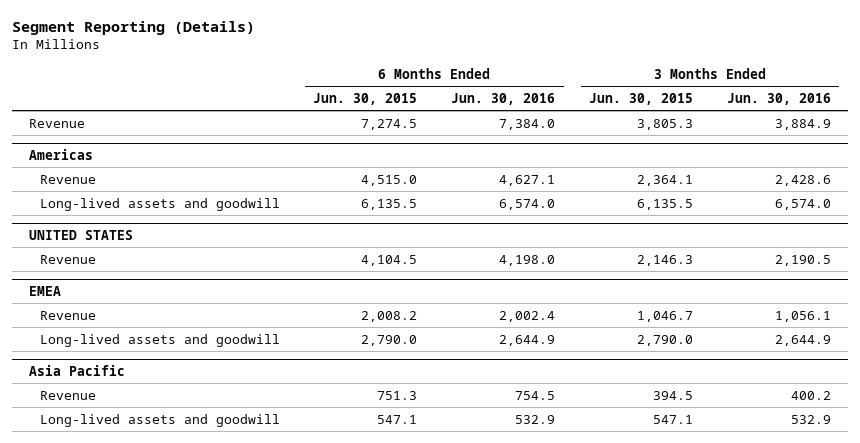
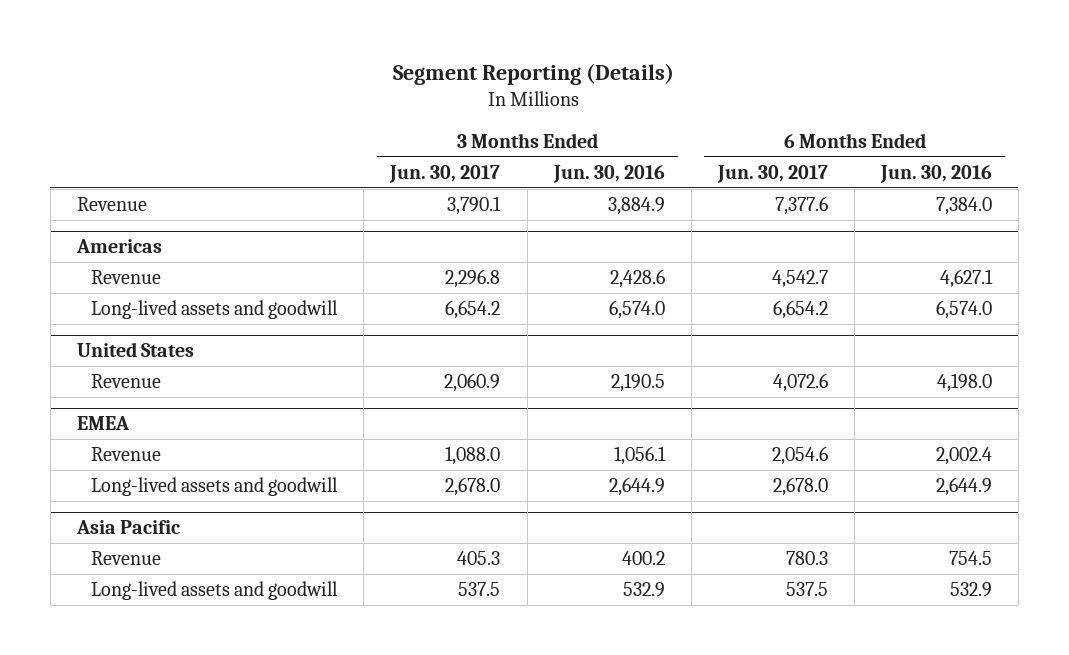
[313,92,418,105] Jun. 30, 2015 -> none
[589,92,694,105] Jun. 30, 2015 -> none
none -> [389,164,501,183] Jun. 30, 2017
none -> [716,164,828,183] Jun. 30, 2017
[28,229,133,240] UNITED STATES -> [76,342,194,358] United States

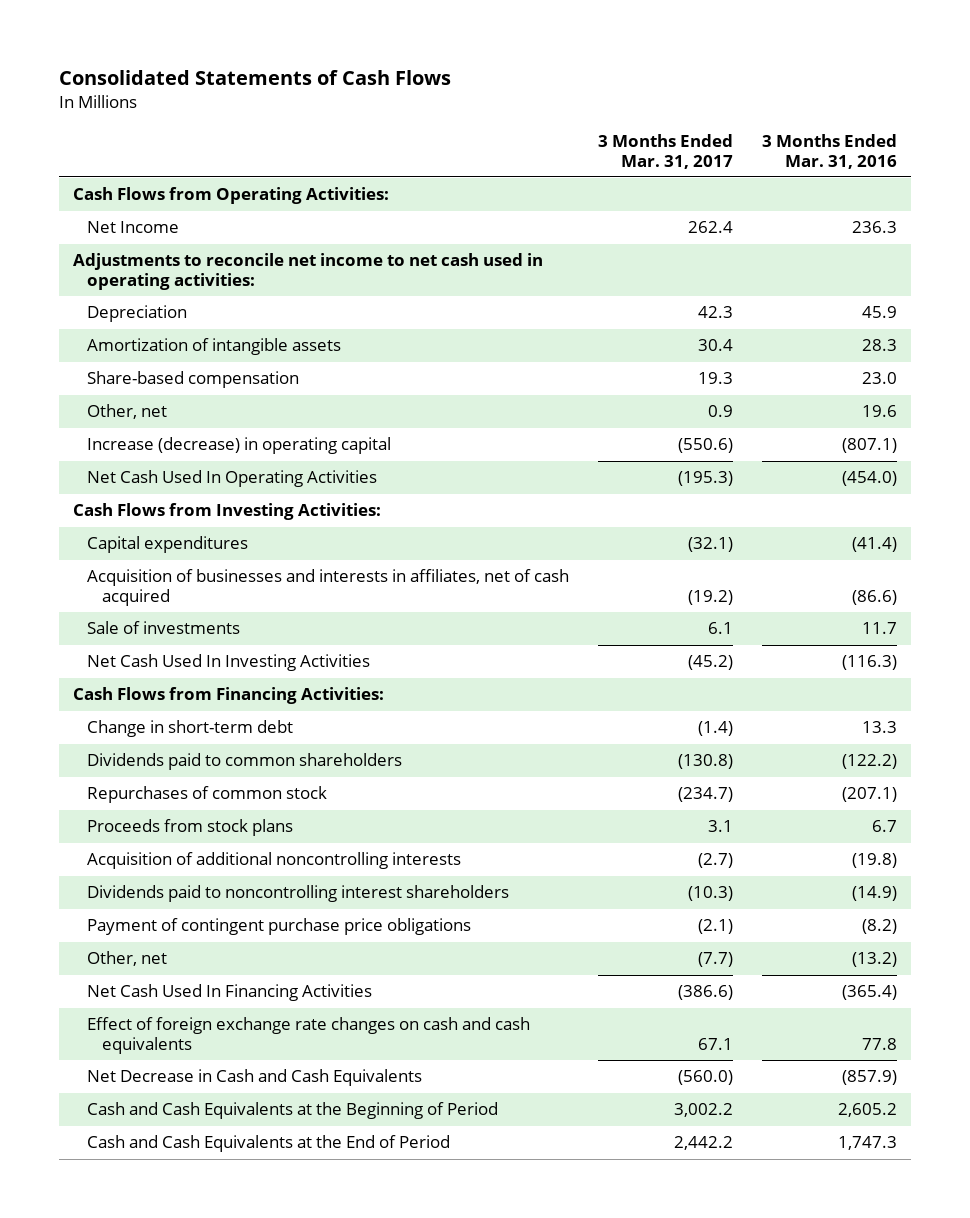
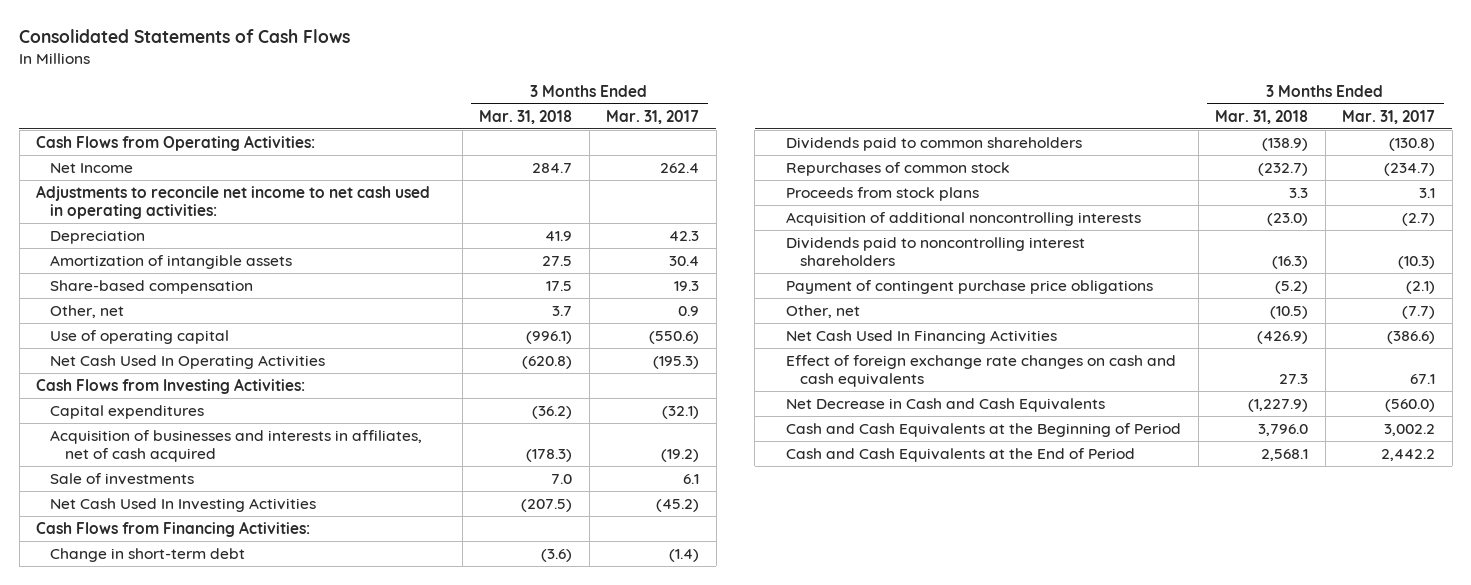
[761,133,897,169] 3 Months Ended Mar. 31, 2016 -> none
none -> [479,109,573,124] Mar. 31, 2018
[87,437,392,455] Increase (decrease) in operating capital -> [50,329,230,344] Use of operating capital

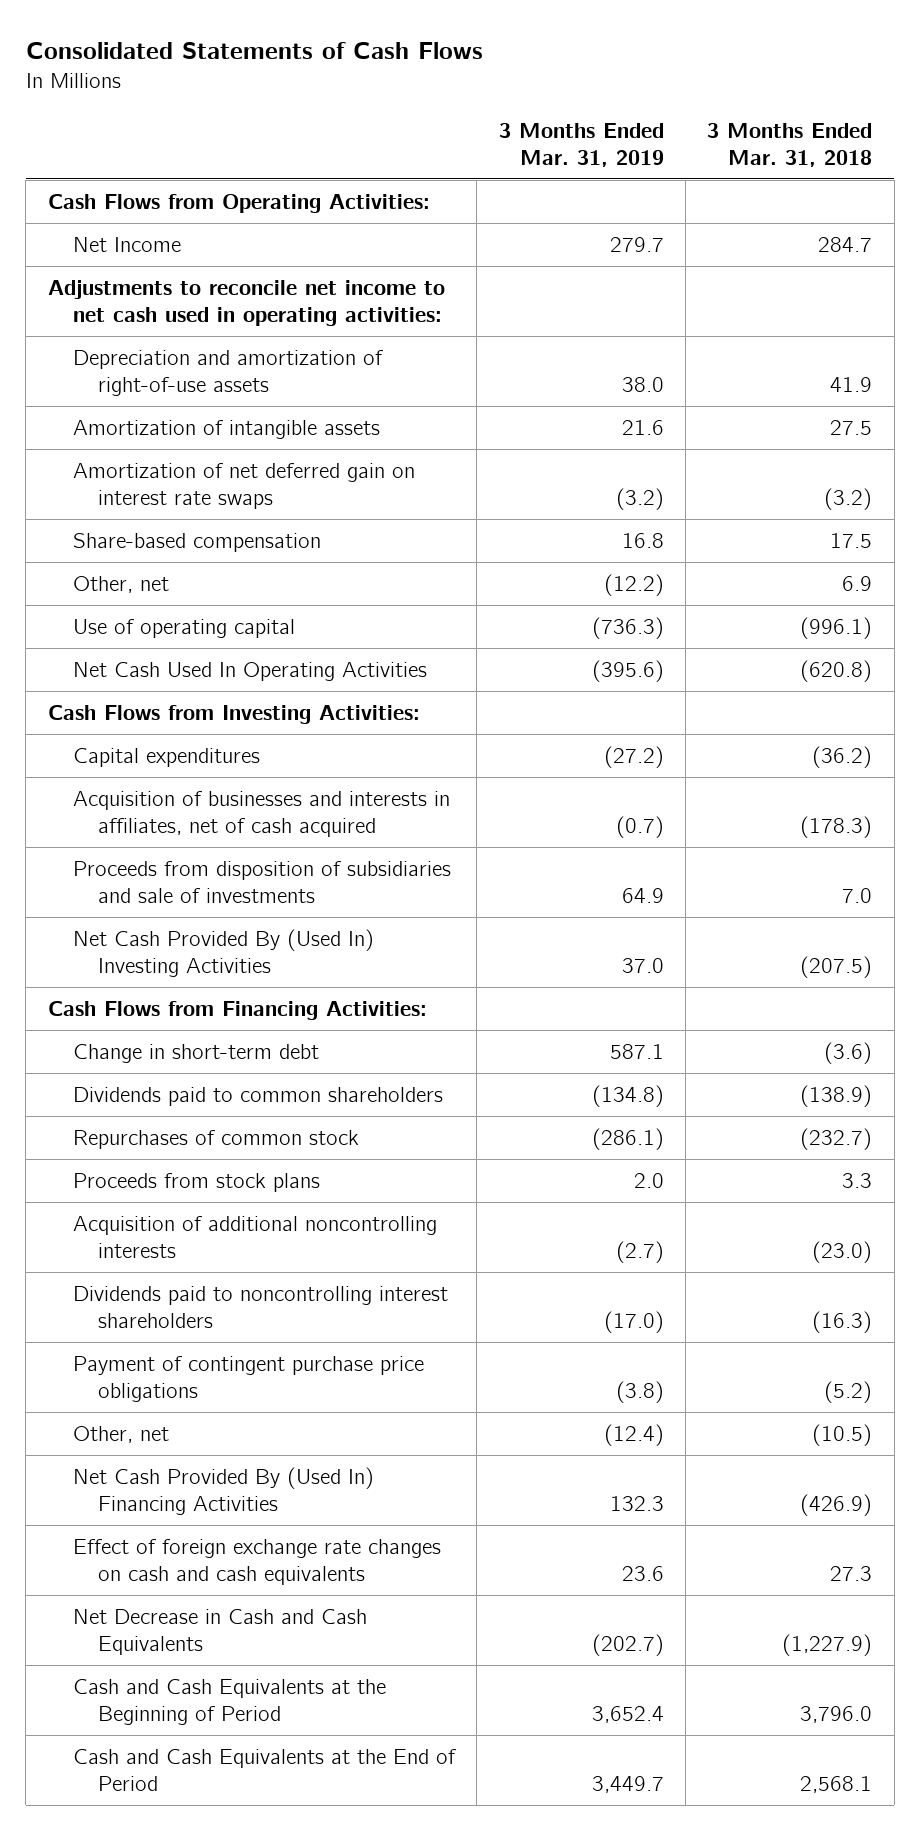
[606,109,700,124] Mar. 31, 2017 -> none
none -> [498,122,664,167] 3 Months Ended Mar. 31, 2019
[50,229,146,244] Depreciation -> [72,349,383,396] Depreciation and amortization of right-of-use assets
none -> [72,462,415,509] Amortization of net deferred gain on interest rate swaps
[552,305,573,316] 3.7 -> [842,575,873,591] 6.9
[50,472,195,485] Sale of investments -> none
none -> [72,860,451,903] Proceeds from disposition of subsidiaries and sale of investments
[50,497,317,512] Net Cash Used In Investing Activities -> [72,928,374,977] Net Cash Provided By (Used In) Investing Activities
[786,329,1058,344] Net Cash Used In Financing Activities -> [72,1466,374,1515] Net Cash Provided By (Used In) Financing Activities

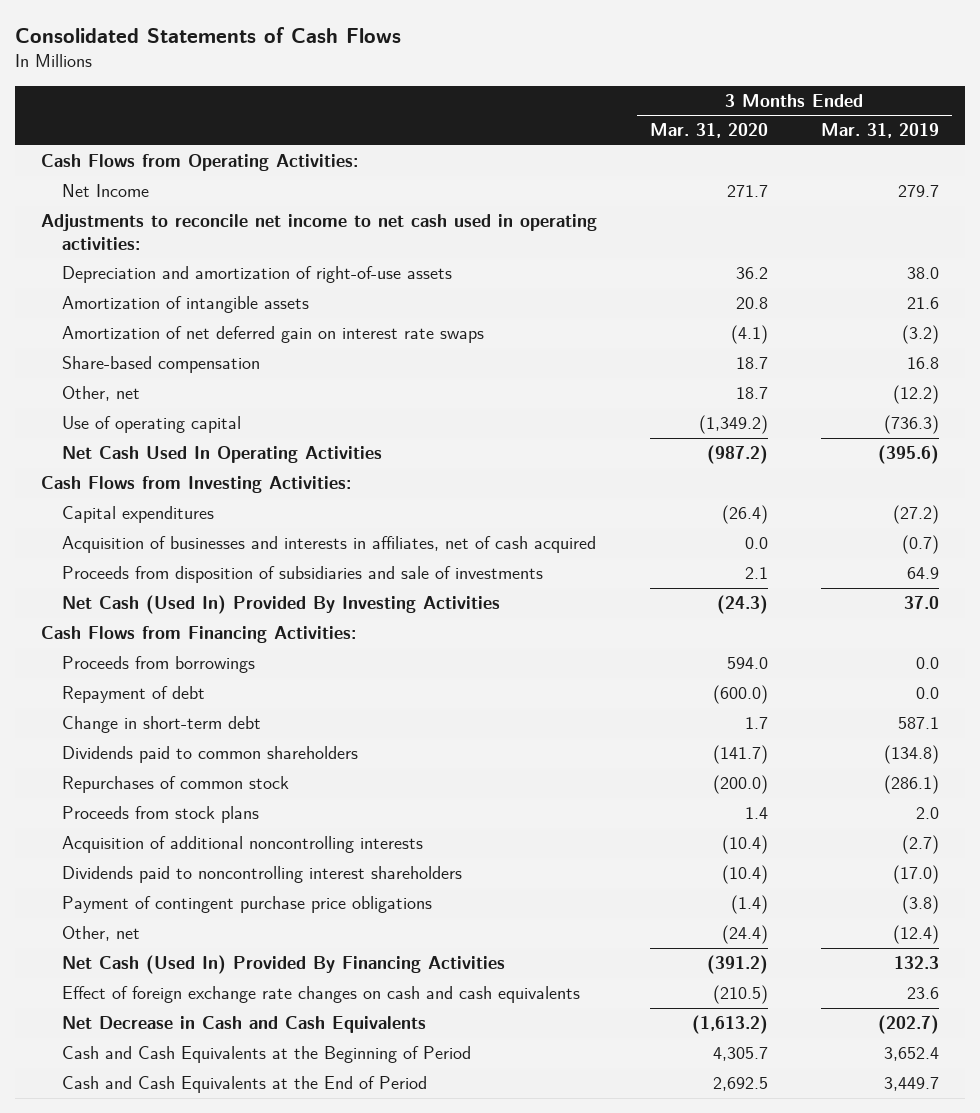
[707,122,873,167] 3 Months Ended Mar. 31, 2018 -> none
none -> [650,123,769,139] Mar. 31, 2020
[72,928,374,977] Net Cash Provided By (Used In) Investing Activities -> [61,595,500,615] Net Cash (Used In) Provided By Investing Activities
none -> [61,656,255,674] Proceeds from borrowings
none -> [61,686,205,704] Repayment of debt
[72,1466,374,1515] Net Cash Provided By (Used In) Financing Activities -> [61,955,505,975] Net Cash (Used In) Provided By Financing Activities

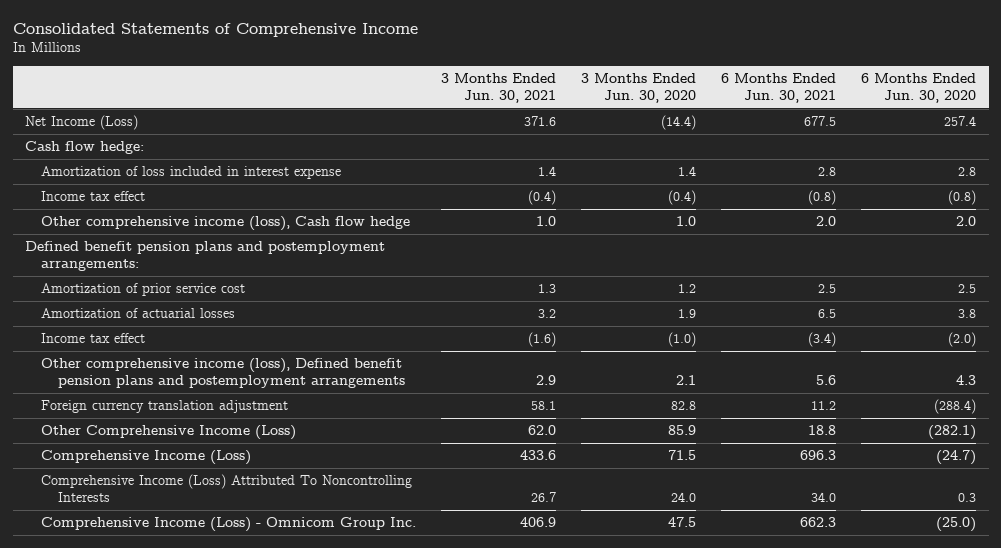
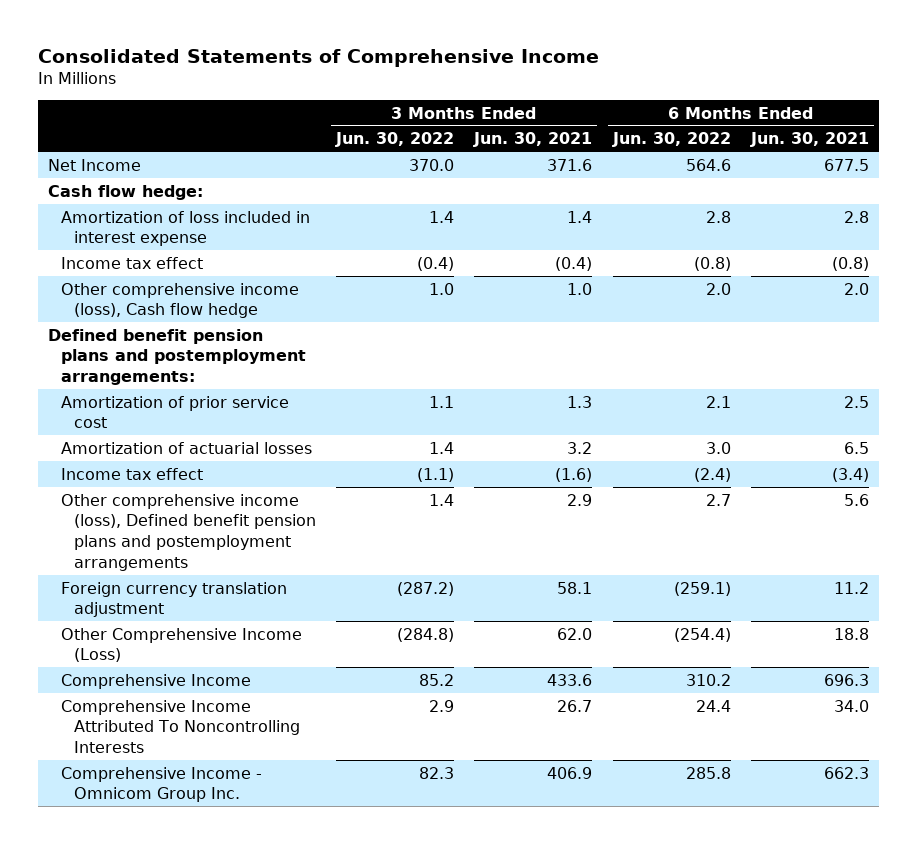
[581,72,697,103] 3 Months Ended Jun. 30, 2020 -> none
[861,72,977,103] 6 Months Ended Jun. 30, 2020 -> none
none -> [335,132,455,148] Jun. 30, 2022
none -> [611,132,731,148] Jun. 30, 2022
[25,115,139,131] Net Income (Loss) -> [47,158,141,171] Net Income
[41,450,252,466] Comprehensive Income (Loss) -> [61,673,252,689] Comprehensive Income
[41,474,413,503] Comprehensive Income (Loss) Attributed To Noncontrolling Interests -> [61,699,301,753] Comprehensive Income Attributed To Noncontrolling Interests
[41,517,417,533] Comprehensive Income (Loss) - Omnicom Group Inc. -> [61,766,263,803] Comprehensive Income - Omnicom Group Inc.

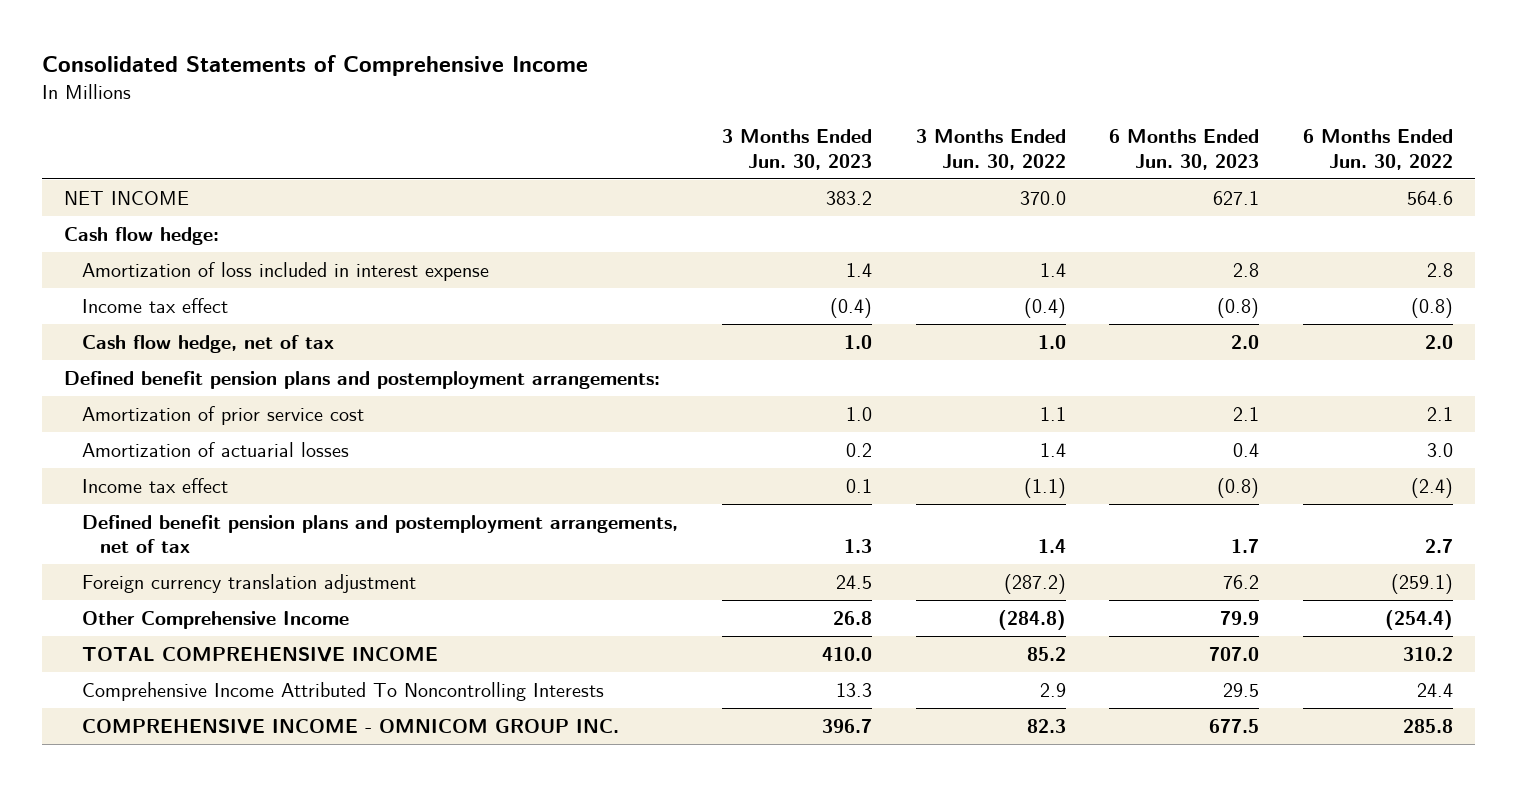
[473,132,593,148] Jun. 30, 2021 -> none
[749,132,869,148] Jun. 30, 2021 -> none
none -> [721,129,872,170] 3 Months Ended Jun. 30, 2023
none -> [1109,129,1260,170] 6 Months Ended Jun. 30, 2023
[47,158,141,171] Net Income -> [63,190,189,205] NET INCOME
[61,282,300,319] Other comprehensive income (loss), Cash flow hedge -> [81,334,334,353] Cash flow hedge, net of tax
[61,493,317,571] Other comprehensive income (loss), Defined benefit pension plans and postemployment arrangements -> [81,514,678,554] Defined benefit pension plans and postemployment arrangements, net of tax
[61,627,303,663] Other Comprehensive Income (Loss) -> [81,610,349,629] Other Comprehensive Income
[61,673,252,689] Comprehensive Income -> [81,646,438,662] TOTAL COMPREHENSIVE INCOME
[61,766,263,803] Comprehensive Income - Omnicom Group Inc. -> [81,718,619,734] COMPREHENSIVE INCOME - OMNICOM GROUP INC.

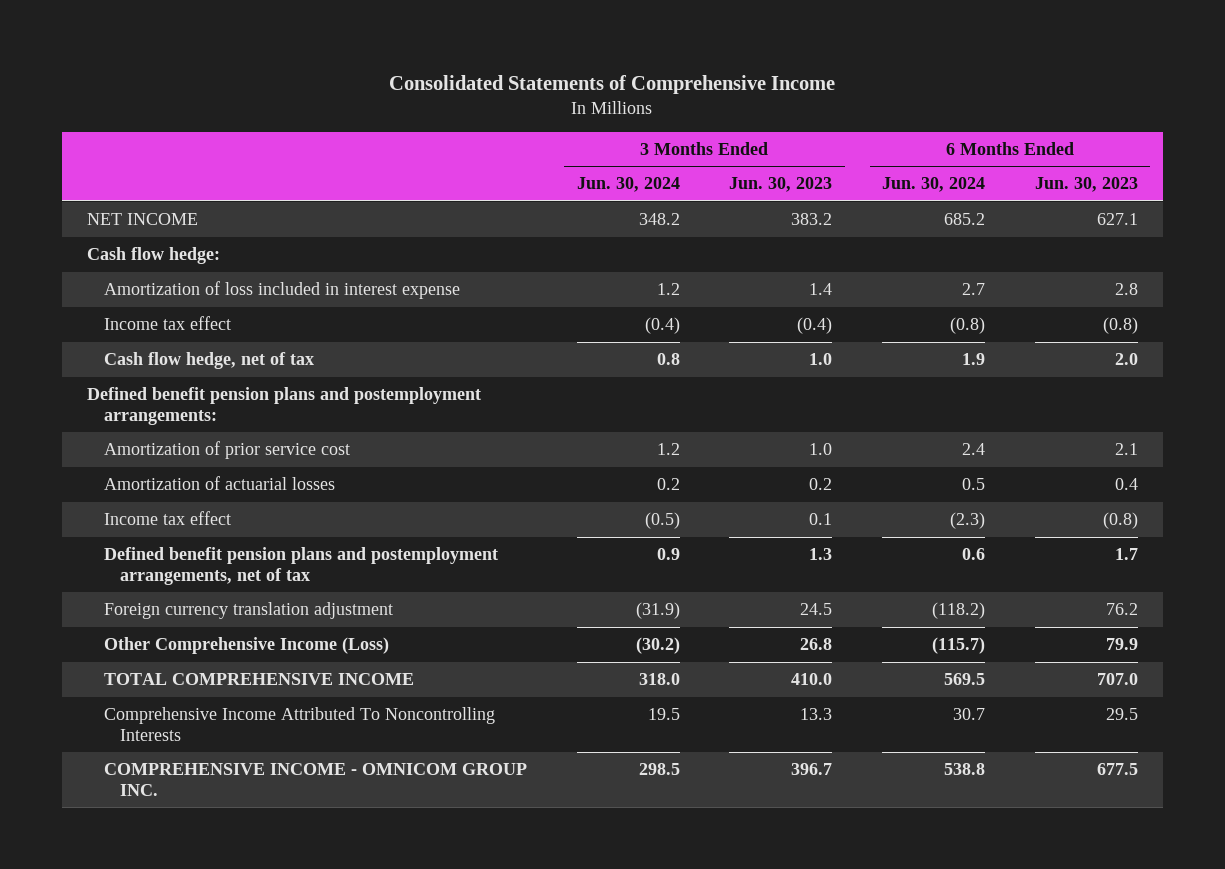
[915,129,1066,170] 3 Months Ended Jun. 30, 2022 -> none
[1303,129,1454,170] 6 Months Ended Jun. 30, 2022 -> none
none -> [576,177,680,193] Jun. 30, 2024
none -> [881,177,985,193] Jun. 30, 2024
[81,610,349,629] Other Comprehensive Income -> [103,637,389,655] Other Comprehensive Income (Loss)

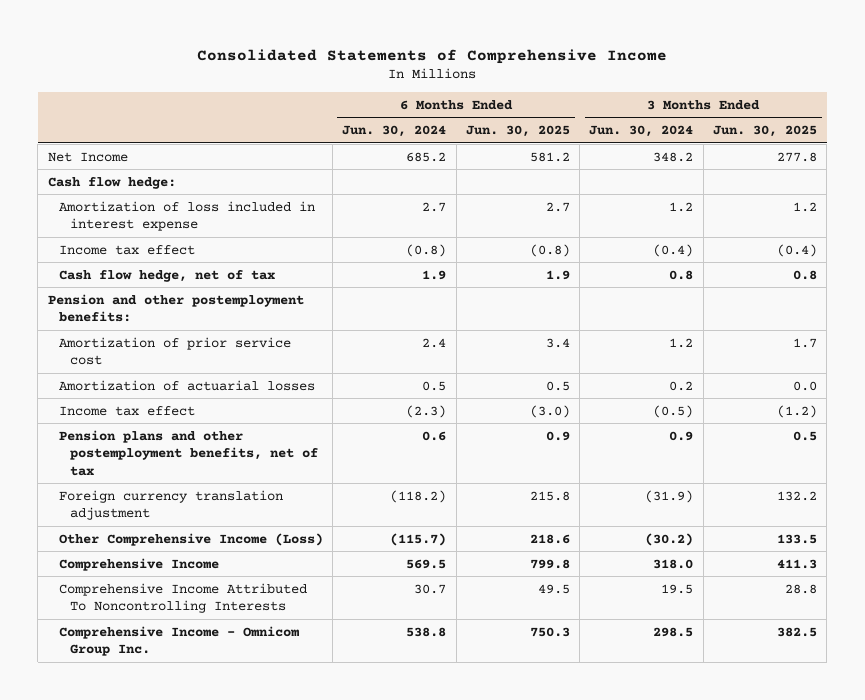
[729,177,833,193] Jun. 30, 2023 -> none
[1034,177,1138,193] Jun. 30, 2023 -> none
none -> [465,124,570,137] Jun. 30, 2025
none -> [713,124,818,137] Jun. 30, 2025
[87,213,199,226] NET INCOME -> [47,151,128,162] Net Income
[87,387,482,425] Defined benefit pension plans and postemployment arrangements: -> [47,293,304,323] Pension and other postemployment benefits:
[103,547,498,585] Defined benefit pension plans and postemployment arrangements, net of tax -> [58,429,318,476] Pension plans and other postemployment benefits, net of tax
[103,673,414,686] TOTAL COMPREHENSIVE INCOME -> [58,557,219,571] Comprehensive Income
[103,763,527,796] COMPREHENSIVE INCOME - OMNICOM GROUP INC. -> [58,625,299,657] Comprehensive Income - Omnicom Group Inc.

